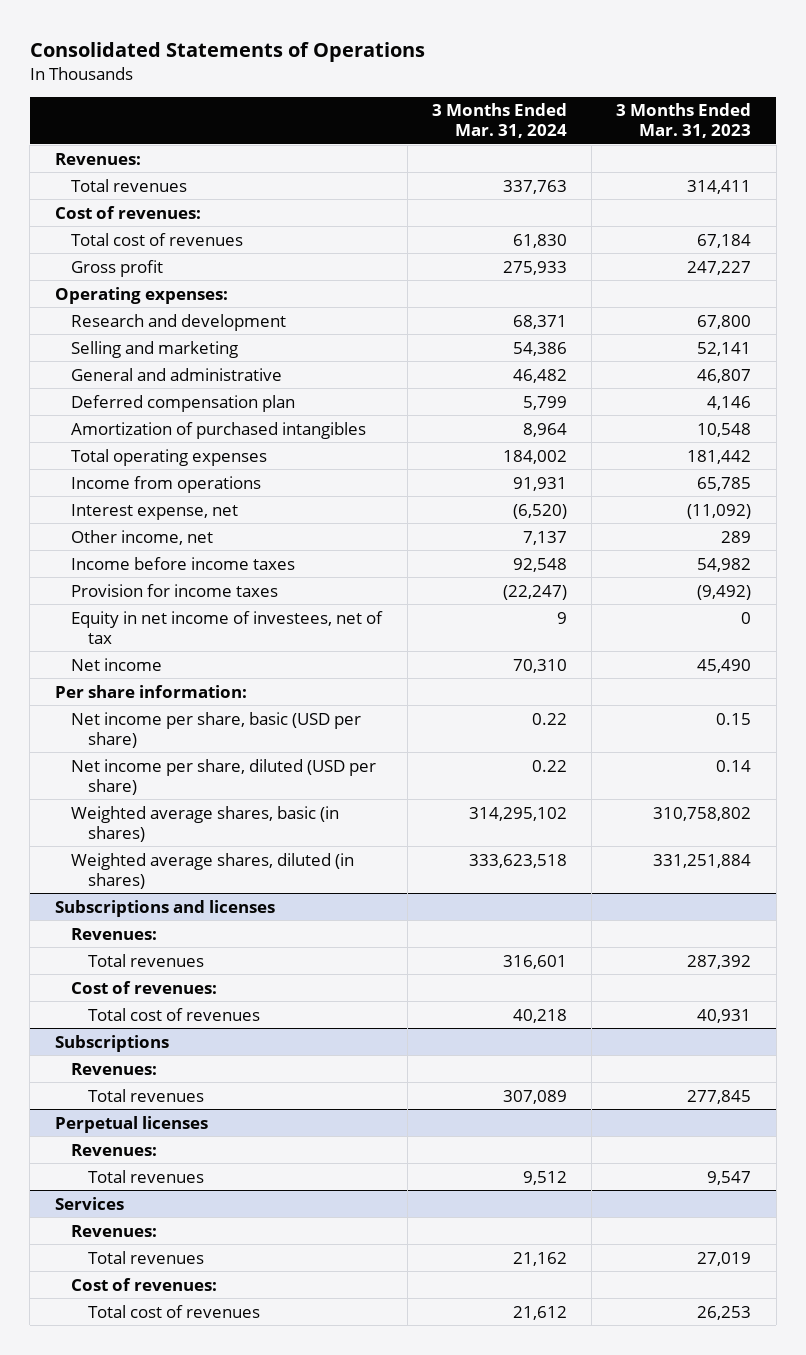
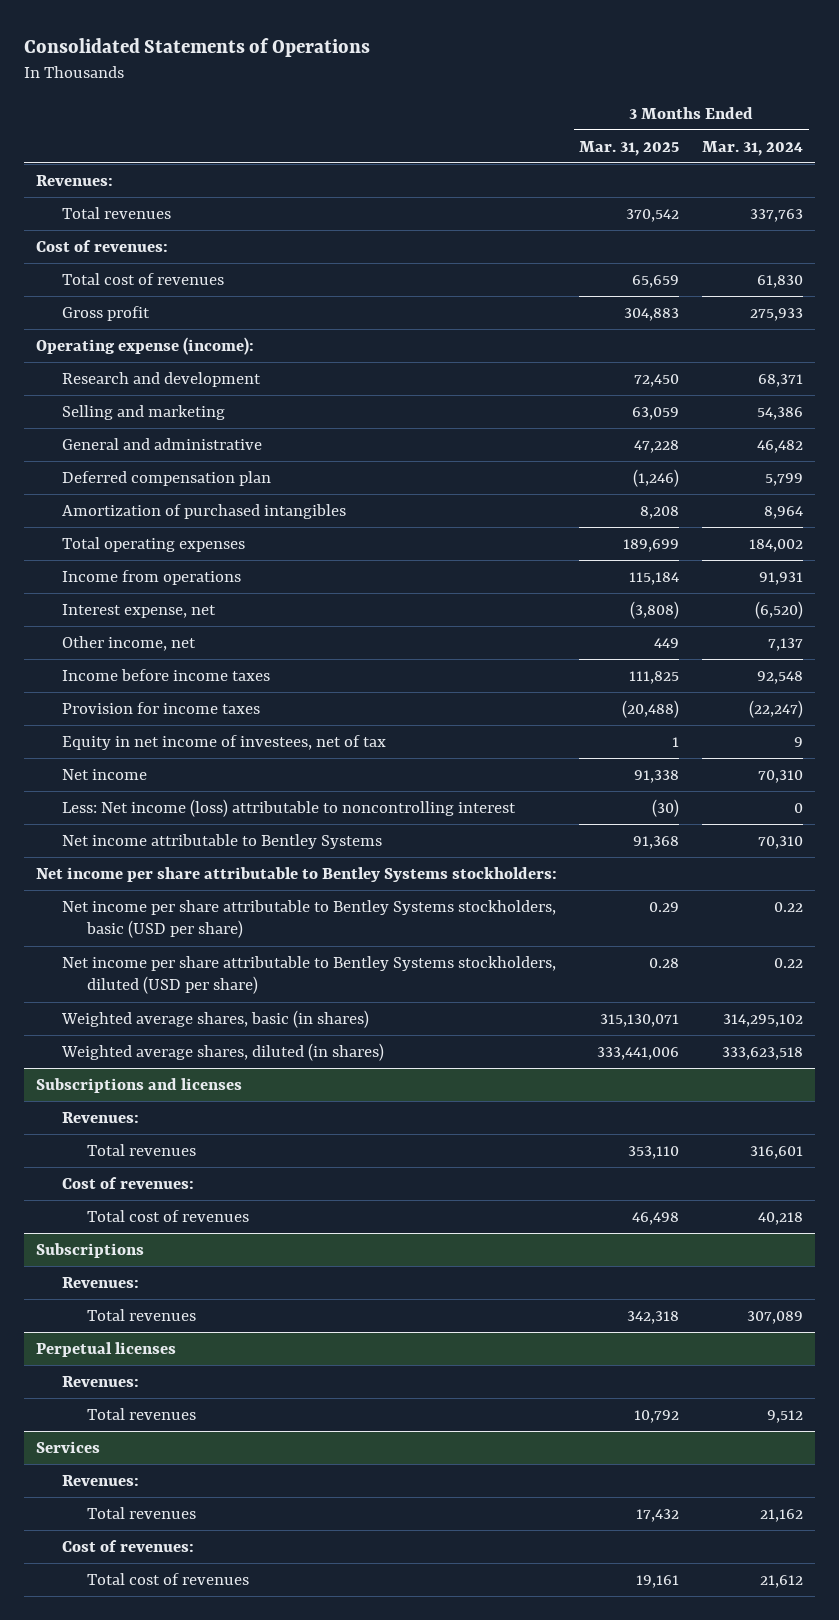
[616,103,752,139] 3 Months Ended Mar. 31, 2023 -> none
none -> [579,140,680,156] Mar. 31, 2025
[54,286,228,304] Operating expenses: -> [35,336,254,355] Operating expense (income):
none -> [61,798,516,817] Less: Net income (loss) attributable to noncontrolling interest
none -> [61,833,382,849] Net income attributable to Bentley Systems
[54,684,247,698] Per share information: -> [35,866,557,882] Net income per share attributable to Bentley Systems stockholders:
[71,711,362,748] Net income per share, basic (USD per share) -> [61,899,556,939] Net income per share attributable to Bentley Systems stockholders, basic (USD per share)
[71,758,377,795] Net income per share, diluted (USD per share) -> [61,955,556,995] Net income per share attributable to Bentley Systems stockholders, diluted (USD per share)

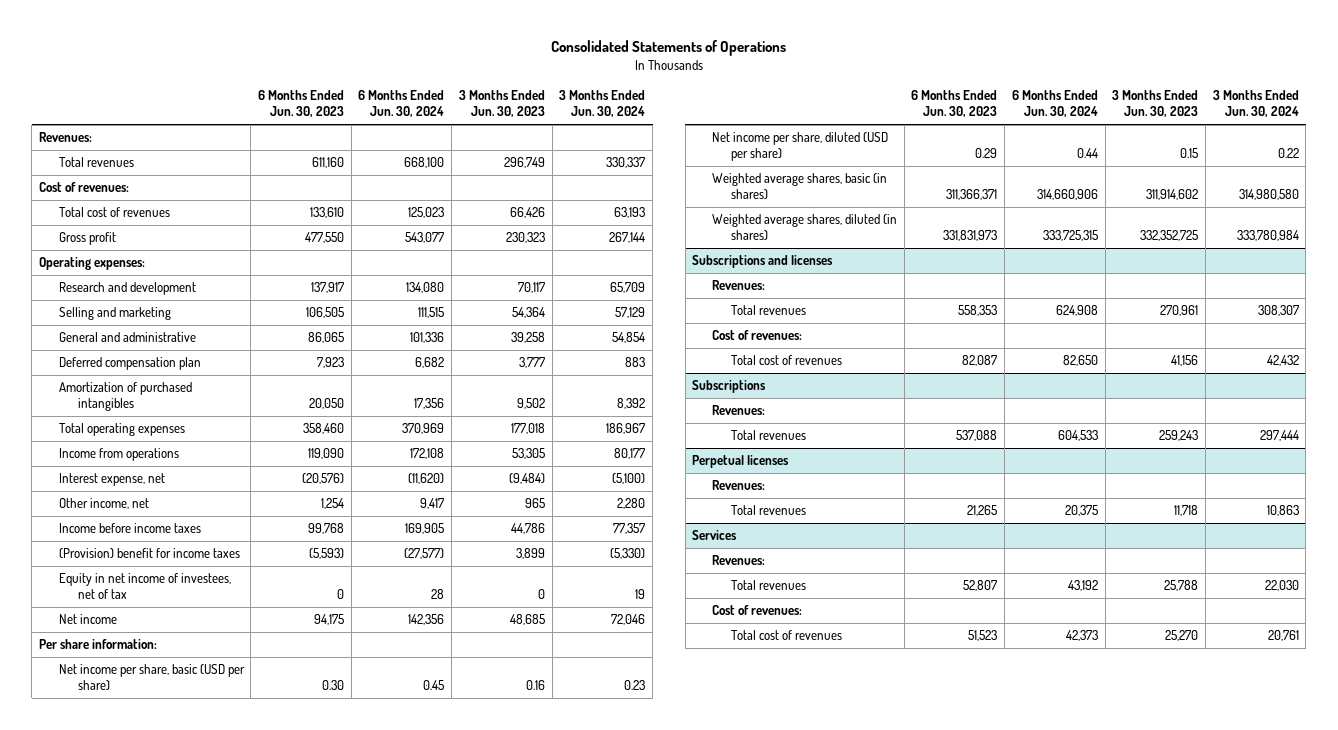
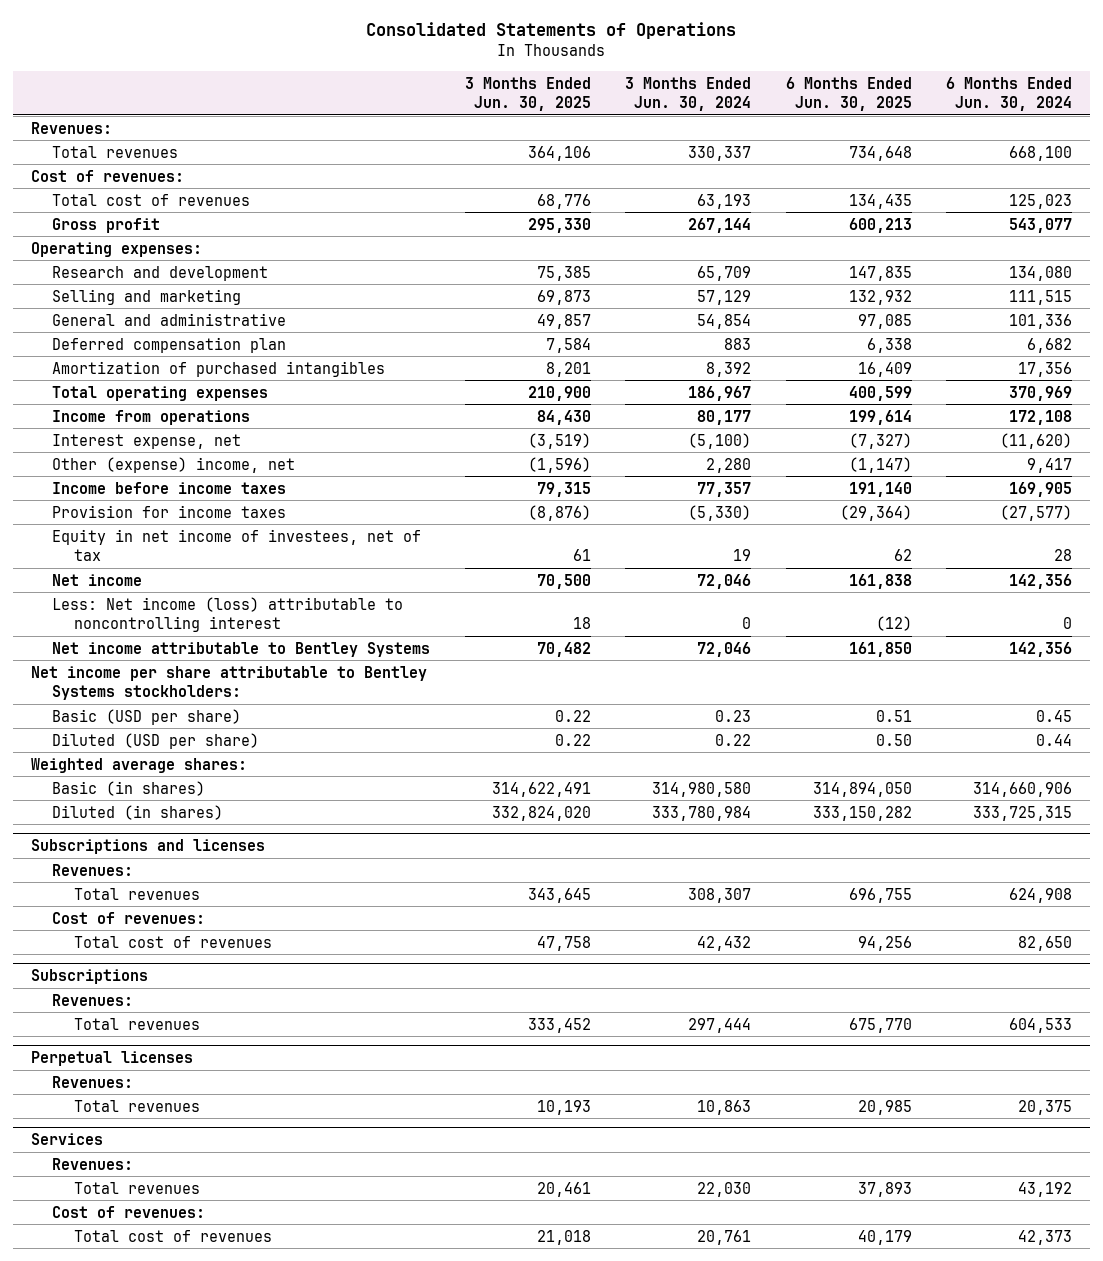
[257,90,344,118] 6 Months Ended Jun. 30, 2023 -> none
[458,90,545,118] 3 Months Ended Jun. 30, 2023 -> none
none -> [464,77,591,112] 3 Months Ended Jun. 30, 2025
none -> [785,77,912,112] 6 Months Ended Jun. 30, 2025
[58,498,149,510] Other income, net -> [52,456,296,473] Other (expense) income, net
[58,548,240,559] (Provision) benefit for income taxes -> [52,504,287,518] Provision for income taxes
none -> [52,596,404,632] Less: Net income (loss) attributable to noncontrolling interest
none -> [52,641,431,657] Net income attributable to Bentley Systems
[39,639,158,650] Per share information: -> [30,665,427,700] Net income per share attributable to Bentley Systems stockholders:
[58,664,245,691] Net income per share, basic (USD per share) -> [52,708,242,725] Basic (USD per share)
[711,132,888,162] Net income per share, diluted (USD per share) -> [52,732,260,749] Diluted (USD per share)
none -> [30,757,247,773] Weighted average shares:
[711,173,887,200] Weighted average shares, basic (in shares) -> [52,780,206,796] Basic (in shares)
[711,214,897,241] Weighted average shares, diluted (in shares) -> [52,804,224,820] Diluted (in shares)

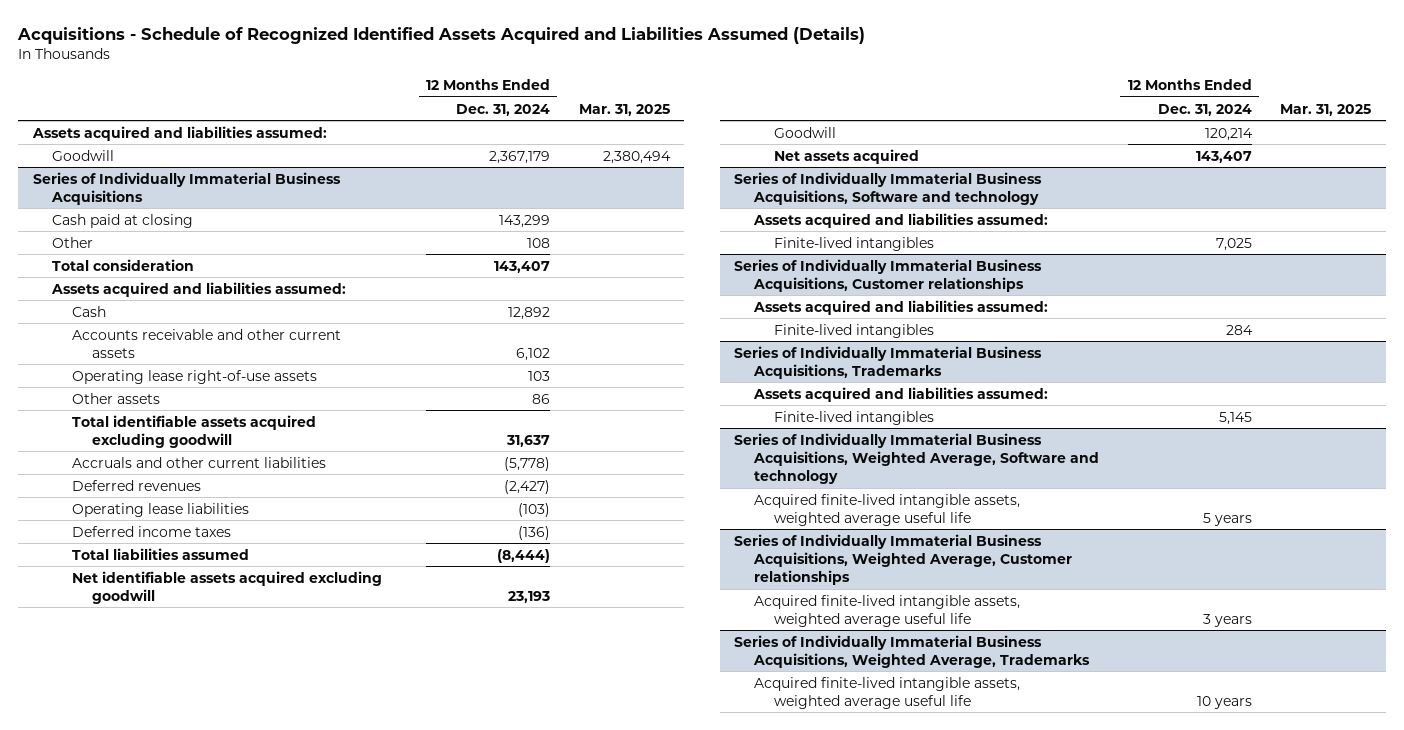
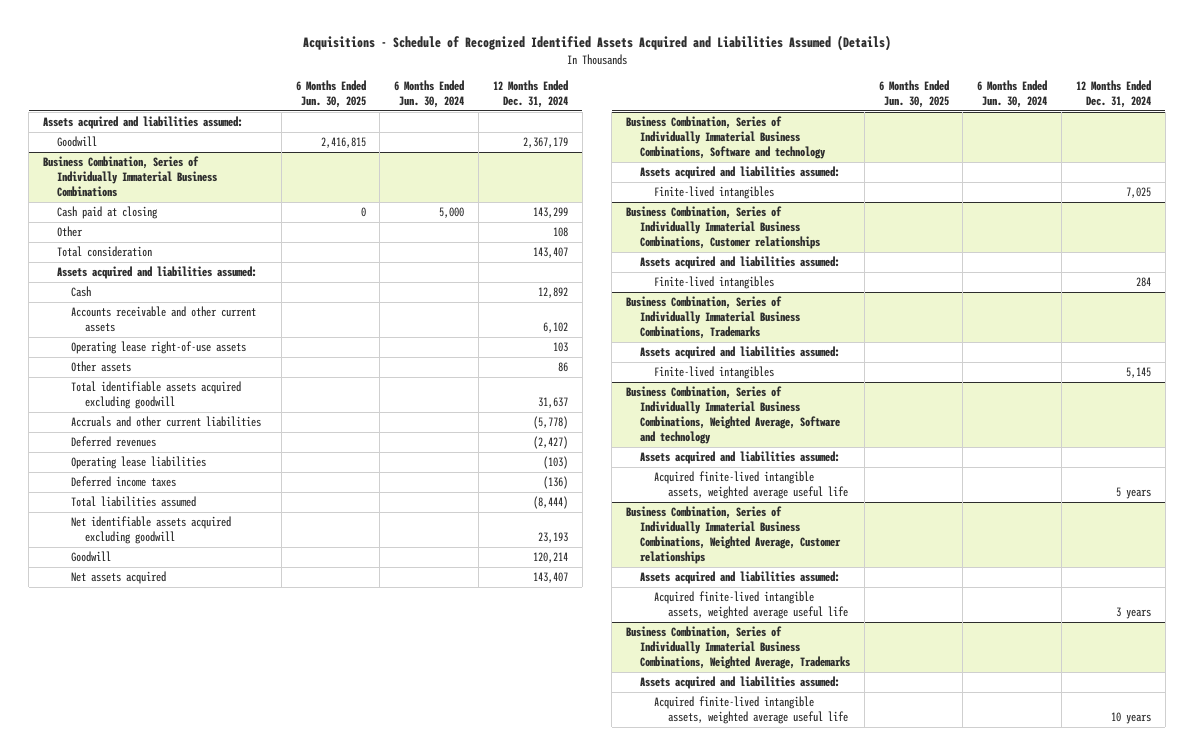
[578,103,670,116] Mar. 31, 2025 -> none
none -> [295,79,366,108] 6 Months Ended Jun. 30, 2025
none -> [394,79,465,108] 6 Months Ended Jun. 30, 2024
[32,171,341,205] Series of Individually Immaterial Business Acquisitions -> [43,156,218,198] Business Combination, Series of Individually Immaterial Business Combinations
[734,171,1043,205] Series of Individually Immaterial Business Acquisitions, Software and technology -> [626,116,826,160] Business Combination, Series of Individually Immaterial Business Combinations, Software and technology
[734,258,1043,292] Series of Individually Immaterial Business Acquisitions, Customer relationships -> [626,206,820,250] Business Combination, Series of Individually Immaterial Business Combinations, Customer relationships
[734,345,1043,379] Series of Individually Immaterial Business Acquisitions, Trademarks -> [626,296,800,340] Business Combination, Series of Individually Immaterial Business Combinations, Trademarks
[734,432,1099,484] Series of Individually Immaterial Business Acquisitions, Weighted Average, Software and technology -> [626,386,840,445] Business Combination, Series of Individually Immaterial Business Combinations, Weighted Average, Software and technology
none -> [639,451,840,465] Assets acquired and liabilities assumed:
[734,533,1072,585] Series of Individually Immaterial Business Acquisitions, Weighted Average, Customer relationships -> [626,506,841,565] Business Combination, Series of Individually Immaterial Business Combinations, Weighted Average, Customer relationships
none -> [639,571,840,585] Assets acquired and liabilities assumed:
[734,634,1090,668] Series of Individually Immaterial Business Acquisitions, Weighted Average, Trademarks -> [626,626,850,670] Business Combination, Series of Individually Immaterial Business Combinations, Weighted Average, Trademarks
none -> [639,676,840,690] Assets acquired and liabilities assumed:

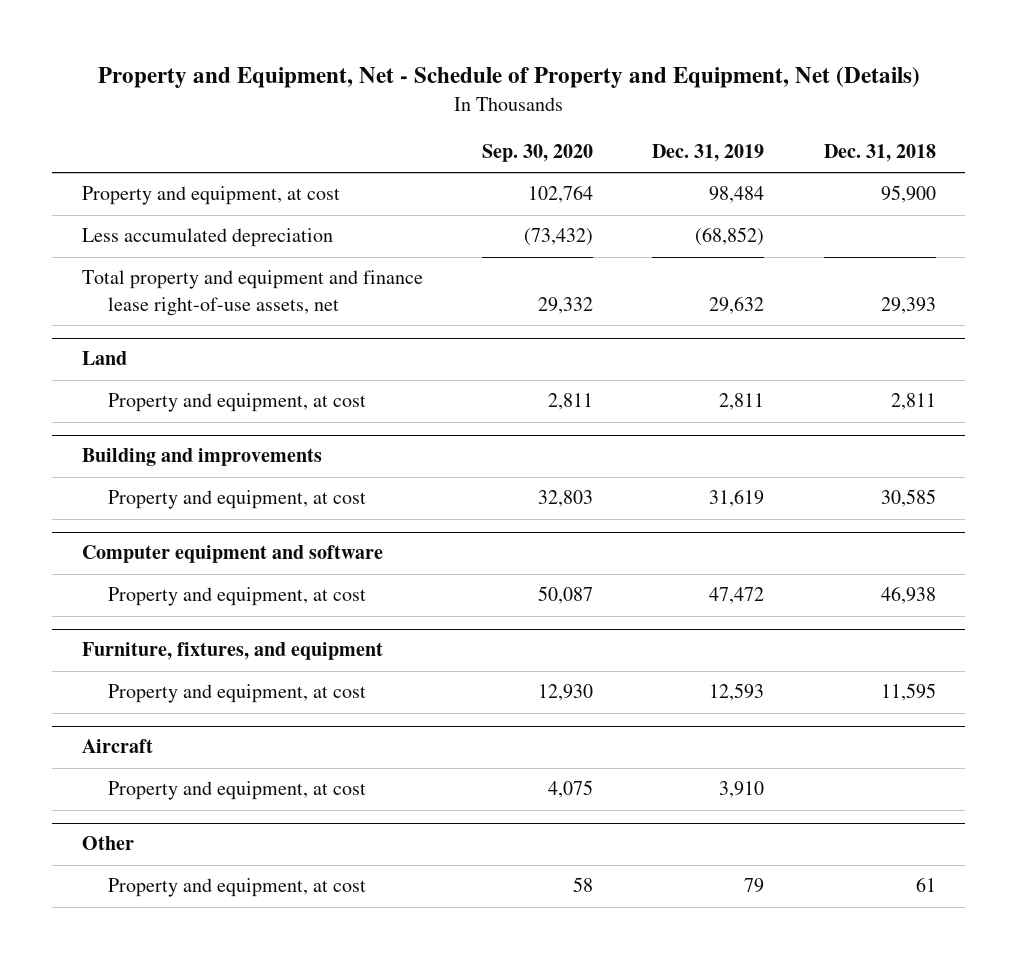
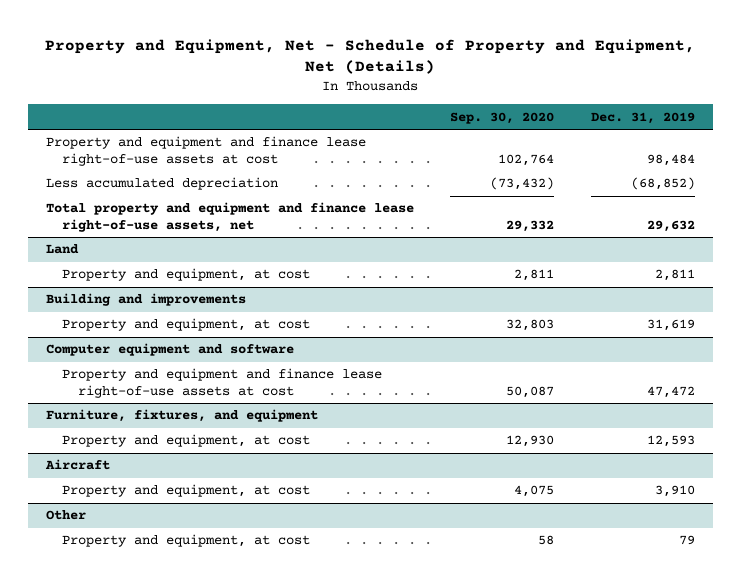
[823,144,936,163] Dec. 31, 2018 -> none
[81,186,340,206] Property and equipment, at cost -> [45,136,366,166] Property and equipment and finance lease right-of-use assets at cost
[108,587,367,607] Property and equipment, at cost -> [62,368,383,398] Property and equipment and finance lease right-of-use assets at cost

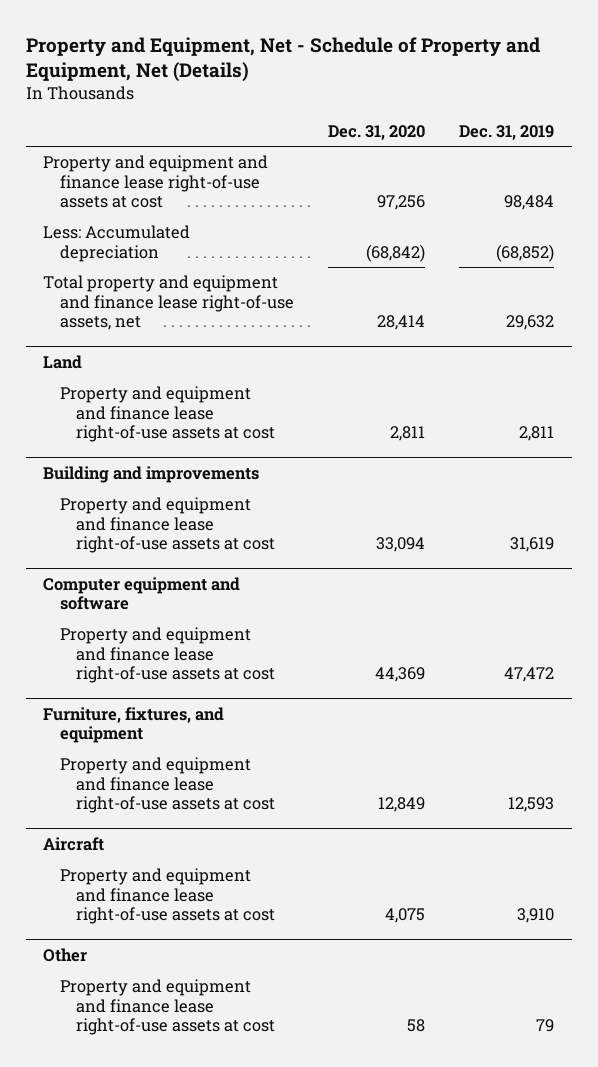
[450,111,555,124] Sep. 30, 2020 -> none
none -> [328,124,426,140] Dec. 31, 2020
[45,177,278,191] Less accumulated depreciation -> [43,225,191,262] Less: Accumulated depreciation
[62,268,311,282] Property and equipment, at cost -> [59,386,275,443] Property and equipment and finance lease right-of-use assets at cost
[62,318,311,332] Property and equipment, at cost -> [59,497,275,554] Property and equipment and finance lease right-of-use assets at cost
[62,434,311,448] Property and equipment, at cost -> [59,757,275,814] Property and equipment and finance lease right-of-use assets at cost
[62,484,311,498] Property and equipment, at cost -> [59,868,275,925] Property and equipment and finance lease right-of-use assets at cost
[62,534,311,548] Property and equipment, at cost -> none
none -> [59,979,275,1036] Property and equipment and finance lease right-of-use assets at cost

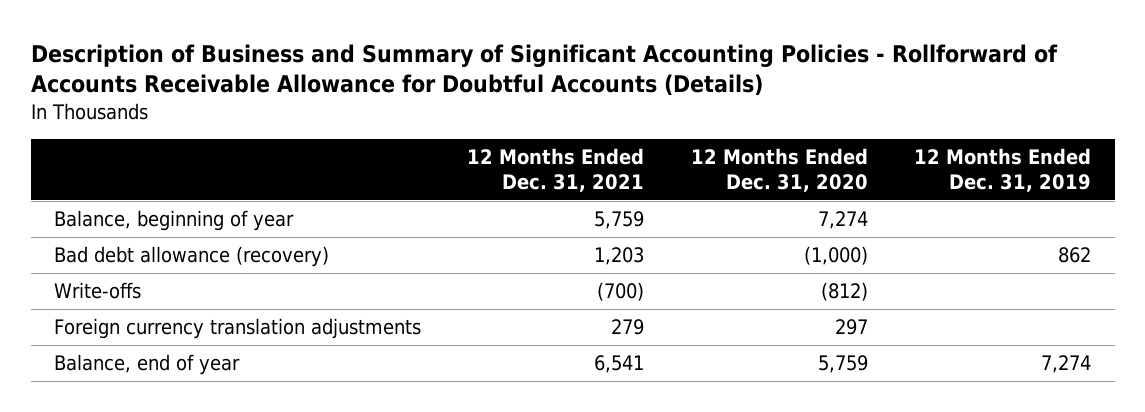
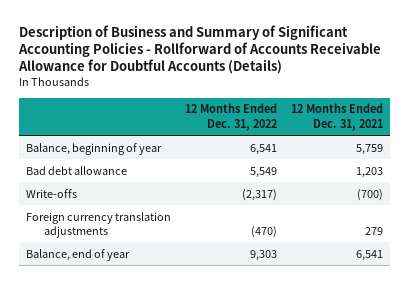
[690,148,868,192] 12 Months Ended Dec. 31, 2020 -> none
[914,148,1092,192] 12 Months Ended Dec. 31, 2019 -> none
none -> [185,103,278,131] 12 Months Ended Dec. 31, 2022
[53,246,329,268] Bad debt allowance (recovery) -> [26,165,128,175] Bad debt allowance

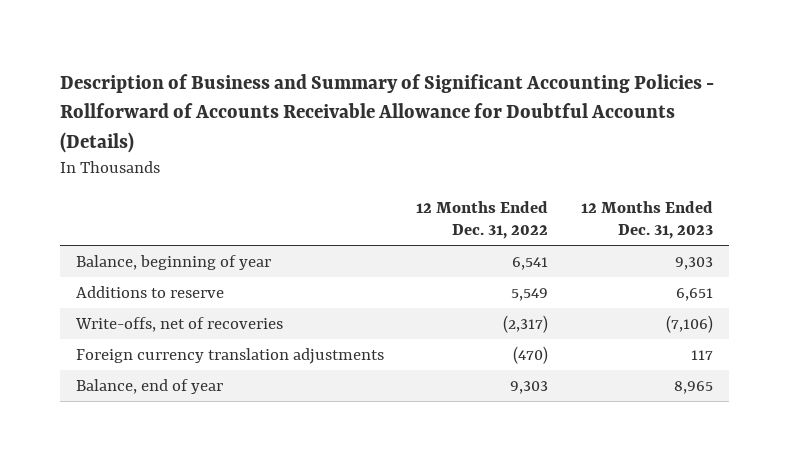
[290,103,383,131] 12 Months Ended Dec. 31, 2021 -> none
none -> [581,201,714,240] 12 Months Ended Dec. 31, 2023
[26,165,128,175] Bad debt allowance -> [75,286,224,299] Additions to reserve
[26,188,78,198] Write-offs -> [74,317,283,333] Write-offs, net of recoveries

